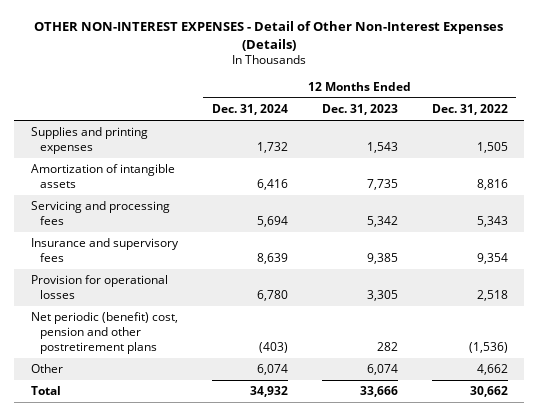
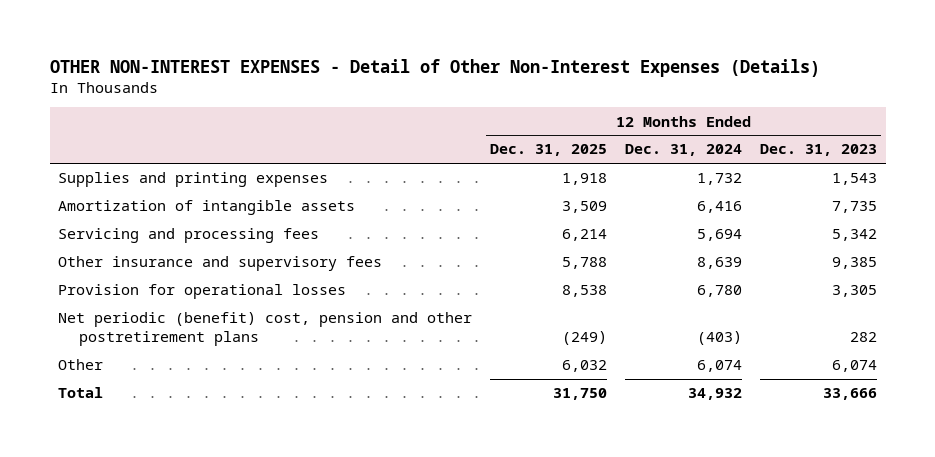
[431,104,508,116] Dec. 31, 2022 -> none
none -> [490,144,608,157] Dec. 31, 2025
[30,238,179,262] Insurance and supervisory fees -> [58,256,383,272] Other insurance and supervisory fees

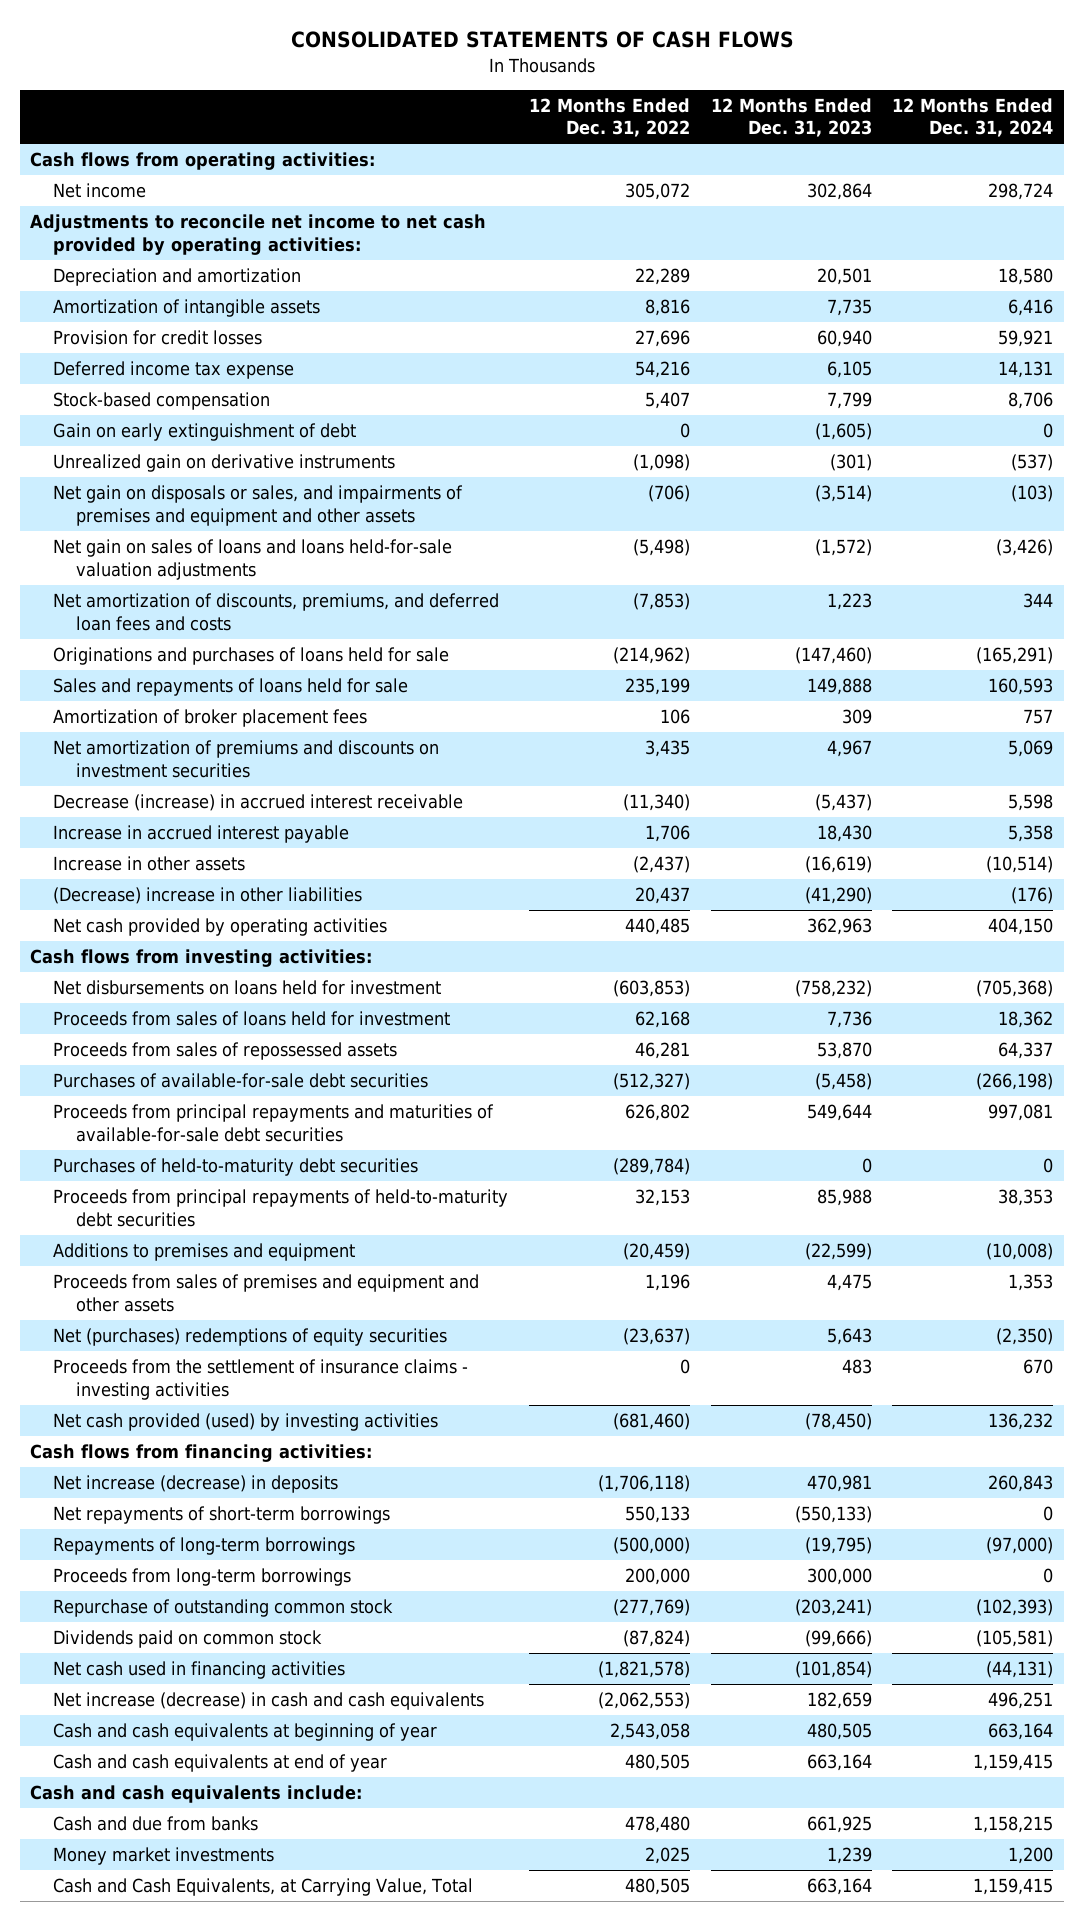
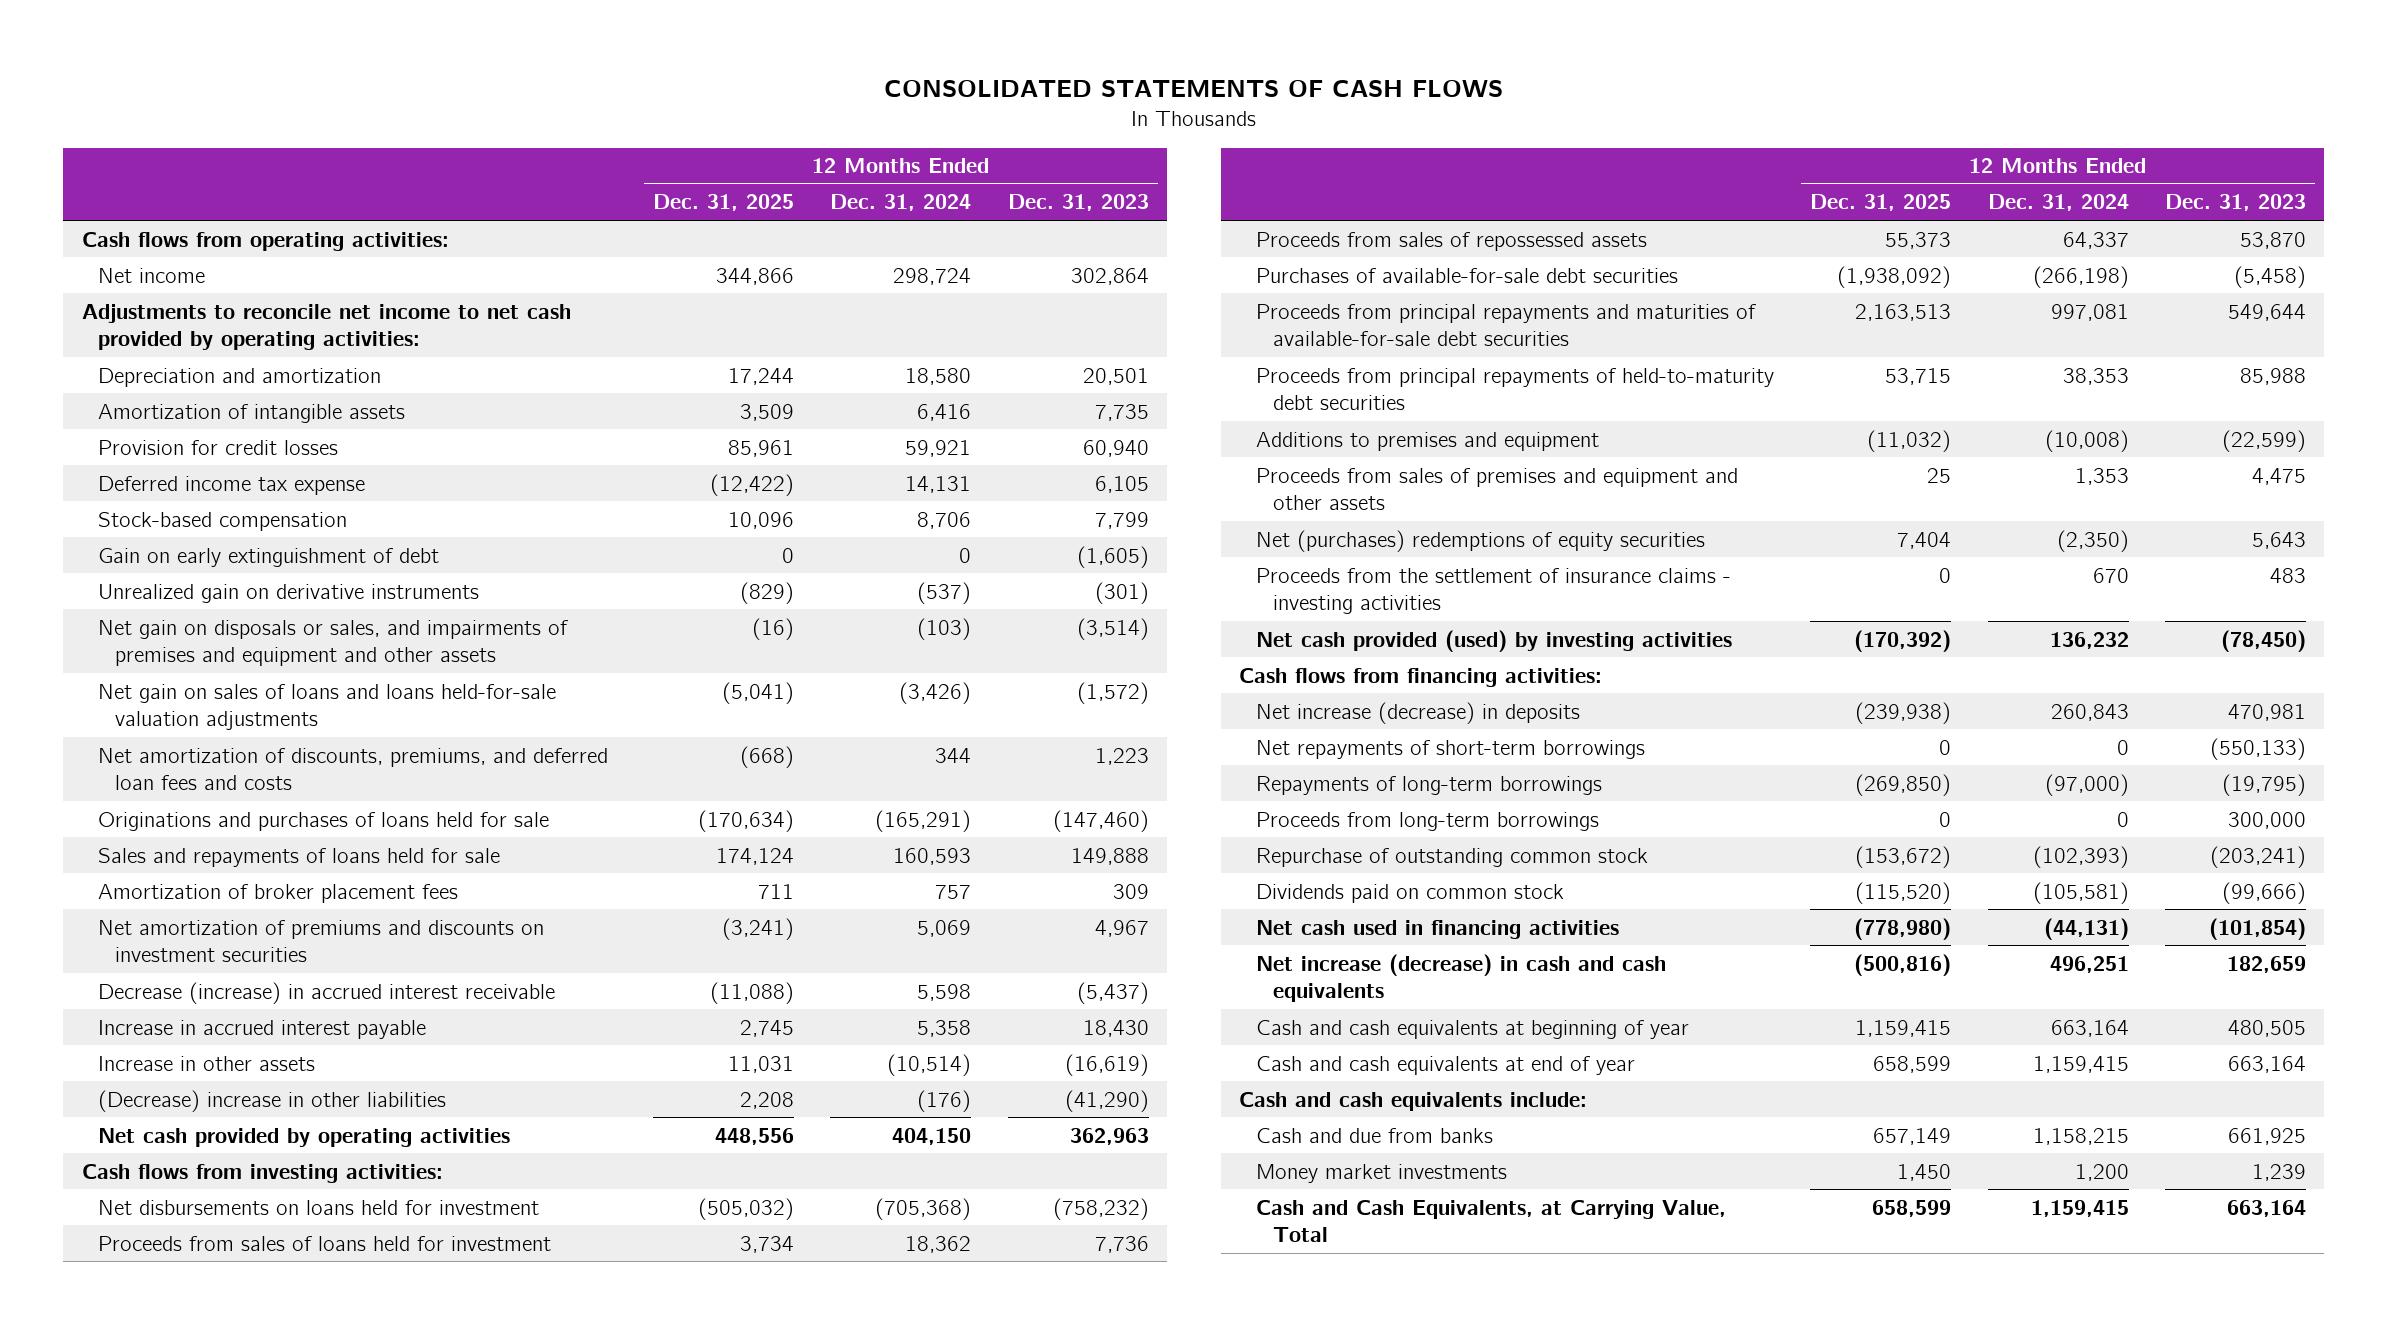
[528,97,690,138] 12 Months Ended Dec. 31, 2022 -> none
none -> [652,194,794,212] Dec. 31, 2025
[53,1158,419,1177] Purchases of held-to-maturity debt securities -> none

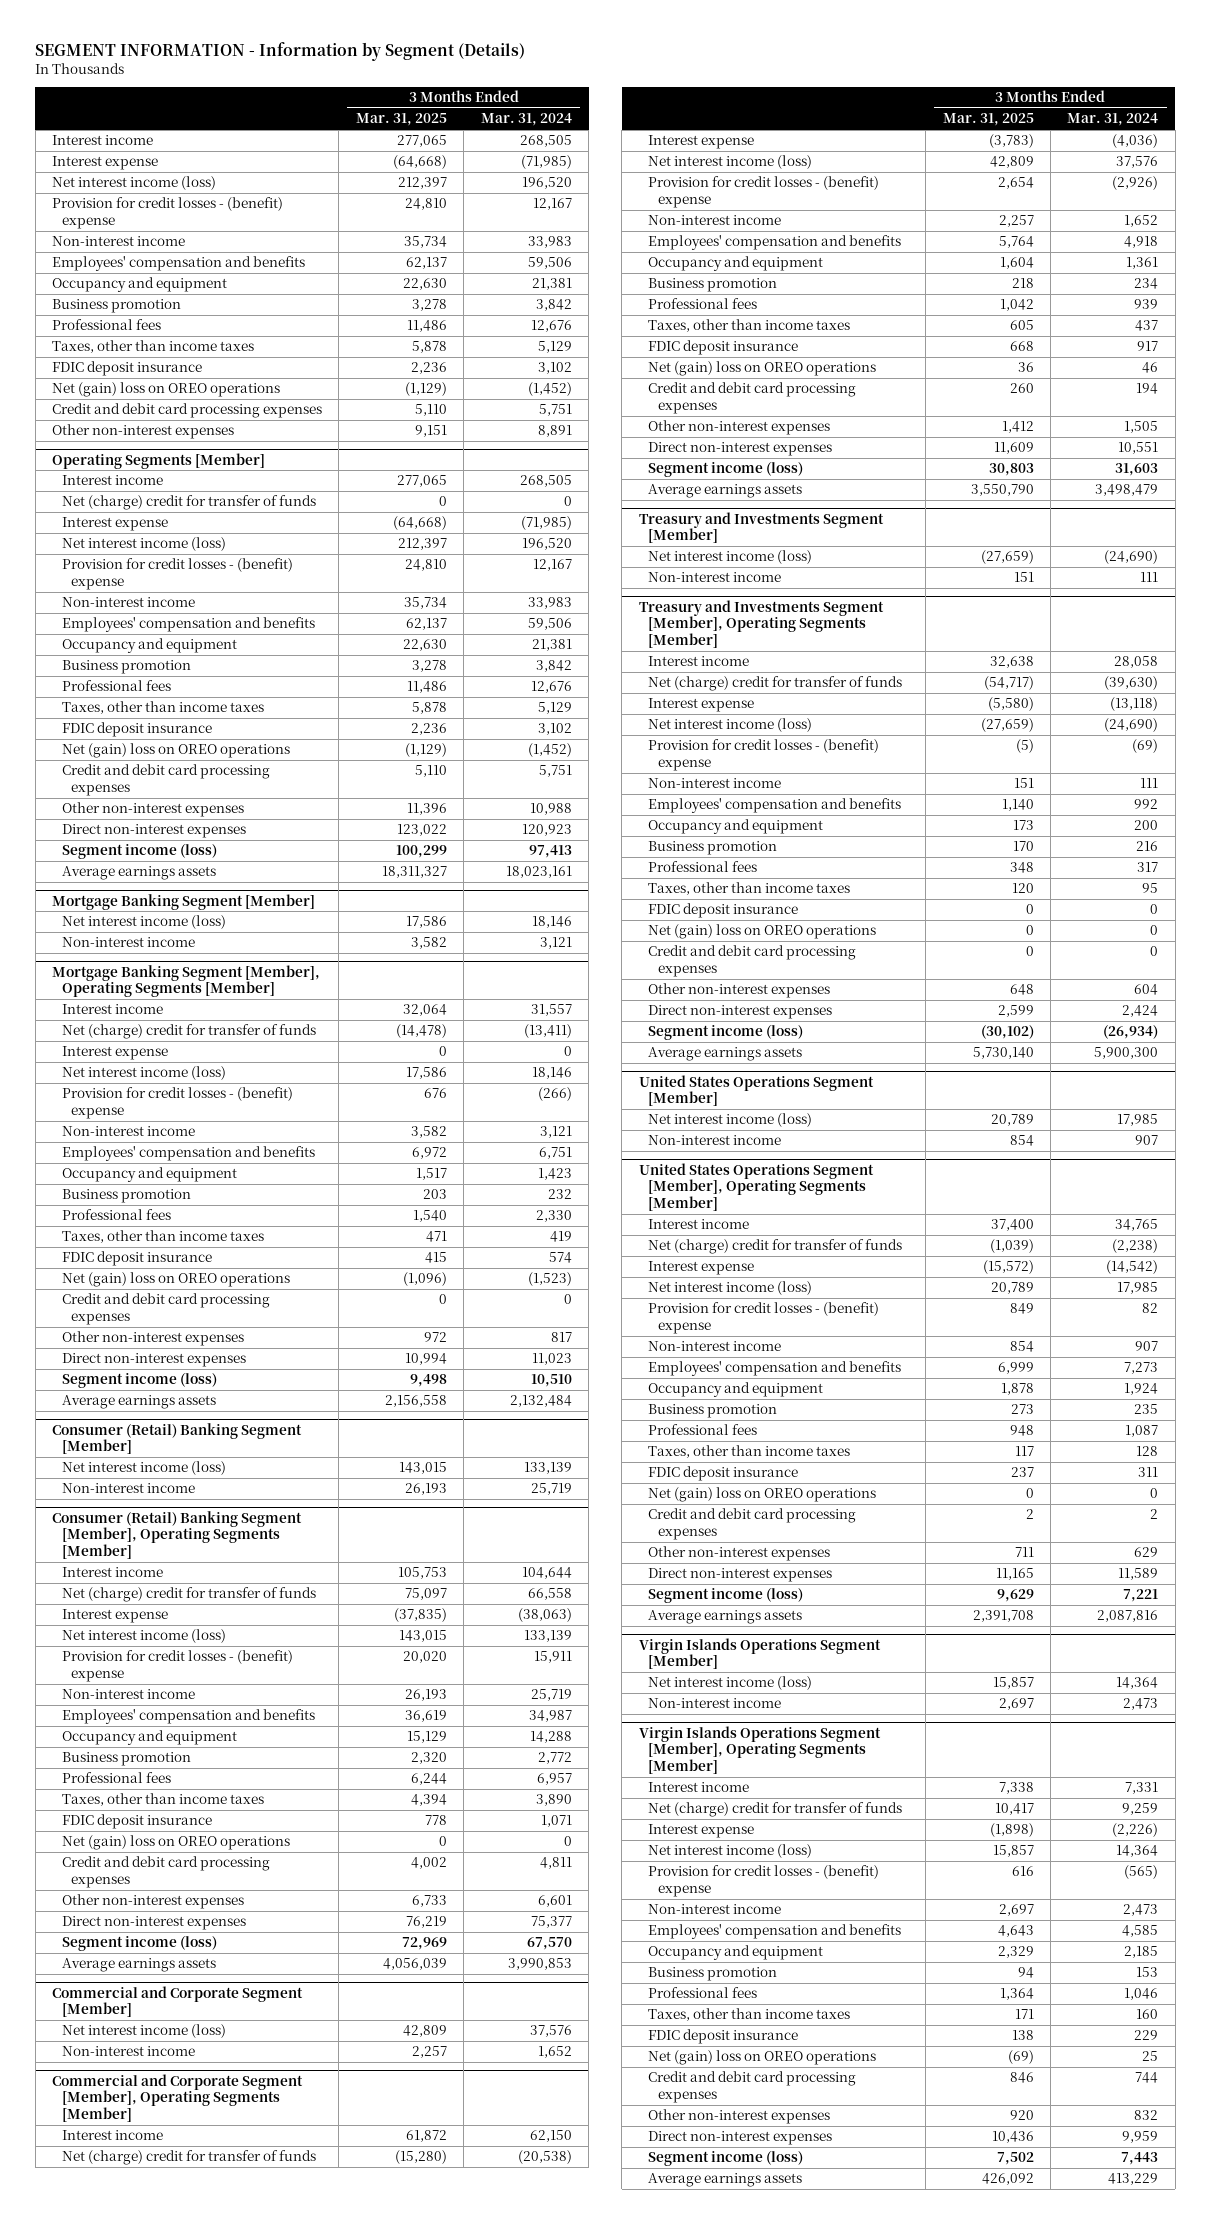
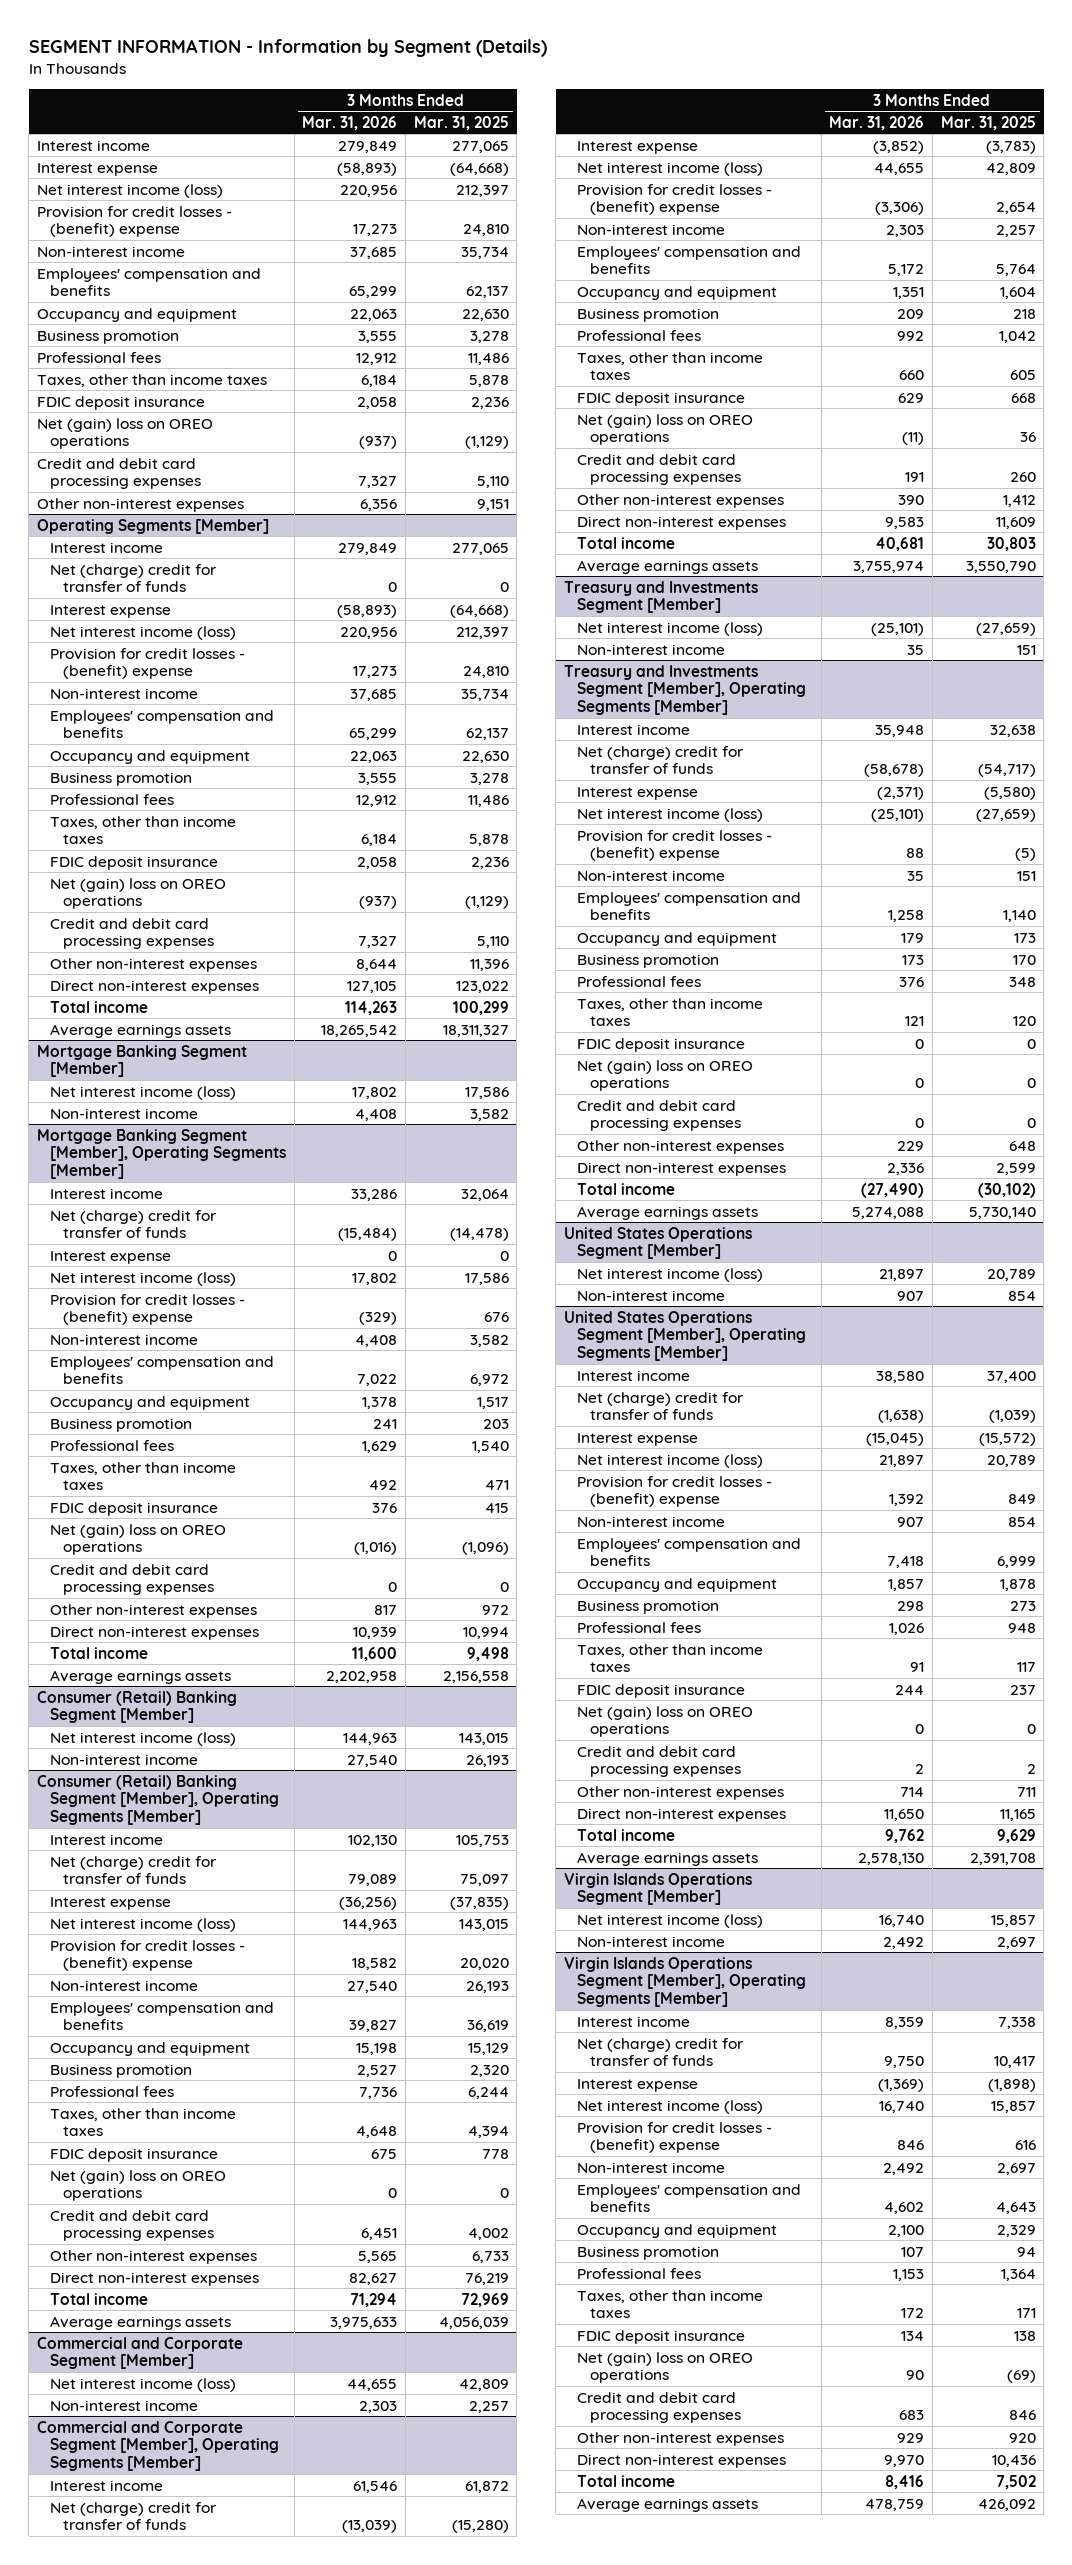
[480,113,572,127] Mar. 31, 2024 -> none
none -> [302,115,398,130] Mar. 31, 2026
[61,844,217,860] Segment income (loss) -> [50,1000,149,1013] Total income
[61,1373,217,1389] Segment income (loss) -> [50,1646,149,1659] Total income
[61,1936,217,1952] Segment income (loss) -> [50,2292,149,2305] Total income
[648,462,804,478] Segment income (loss) -> [576,536,675,549] Total income
[648,1025,804,1041] Segment income (loss) -> [576,1182,675,1195] Total income
[648,1588,804,1604] Segment income (loss) -> [576,1828,675,1841] Total income
[648,2151,804,2167] Segment income (loss) -> [576,2474,675,2487] Total income

